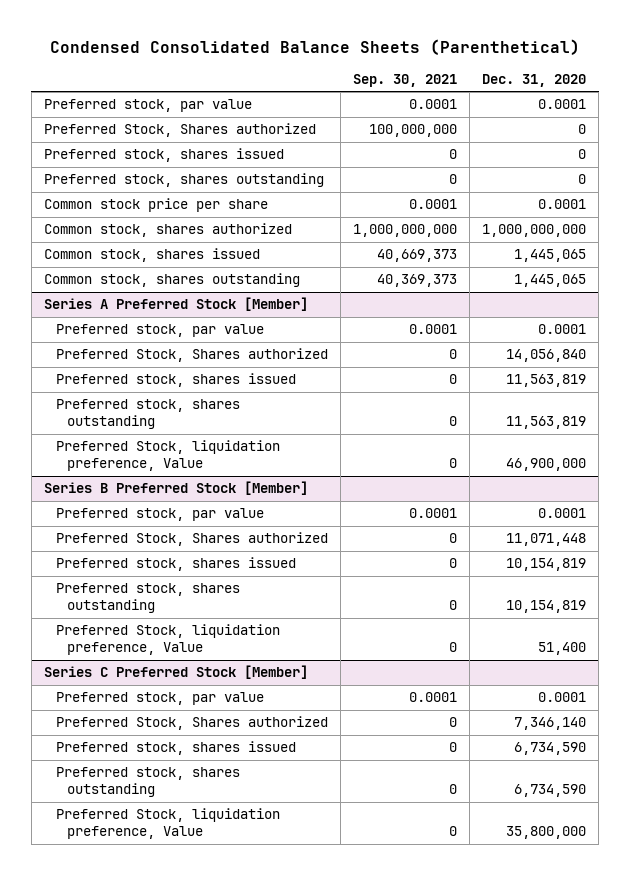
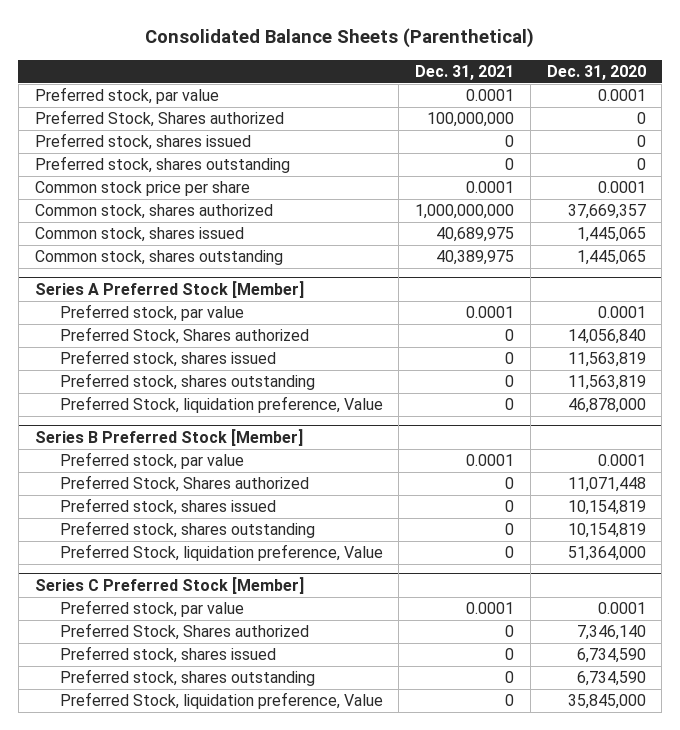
[50,38,581,55] Condensed Consolidated Balance Sheets (Parenthetical) -> [145,28,535,49] Consolidated Balance Sheets (Parenthetical)
[352,73,457,87] Sep. 30, 2021 -> none
none -> [415,64,515,80] Dec. 31, 2021
[482,224,587,238] 1,000,000,000 -> [567,204,646,220] 37,669,357
[506,458,587,472] 46,900,000 -> [567,398,646,414] 46,878,000
[538,642,587,656] 51,400 -> [567,546,646,562] 51,364,000
[506,826,587,840] 35,800,000 -> [567,694,646,710] 35,845,000

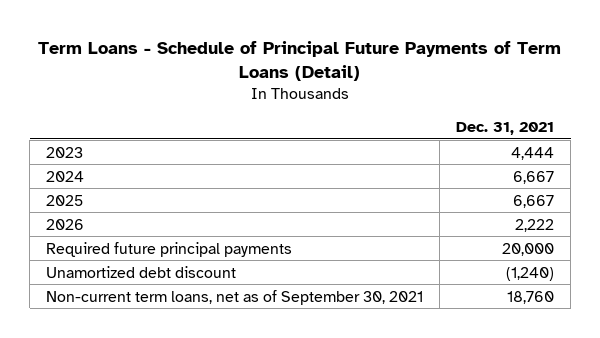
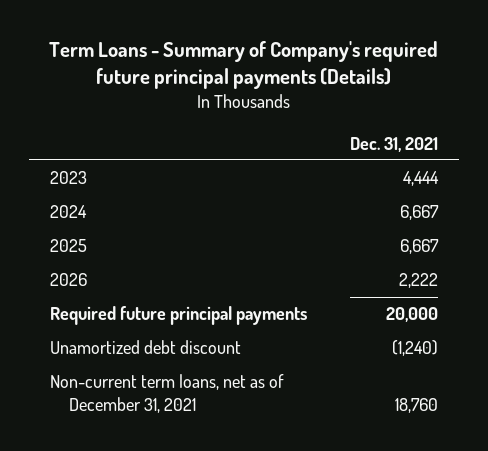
[38,40,562,81] Term Loans - Schedule of Principal Future Payments of Term Loans (Detail) -> [49,40,439,90] Term Loans - Summary of Company's required future principal payments (Details)
[46,289,424,305] Non-current term loans, net as of September 30, 2021 -> [50,374,285,414] Non-current term loans, net as of December 31, 2021

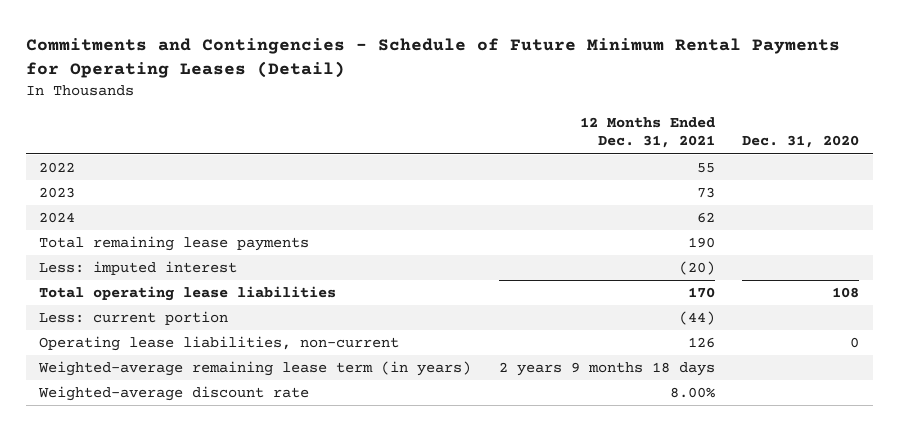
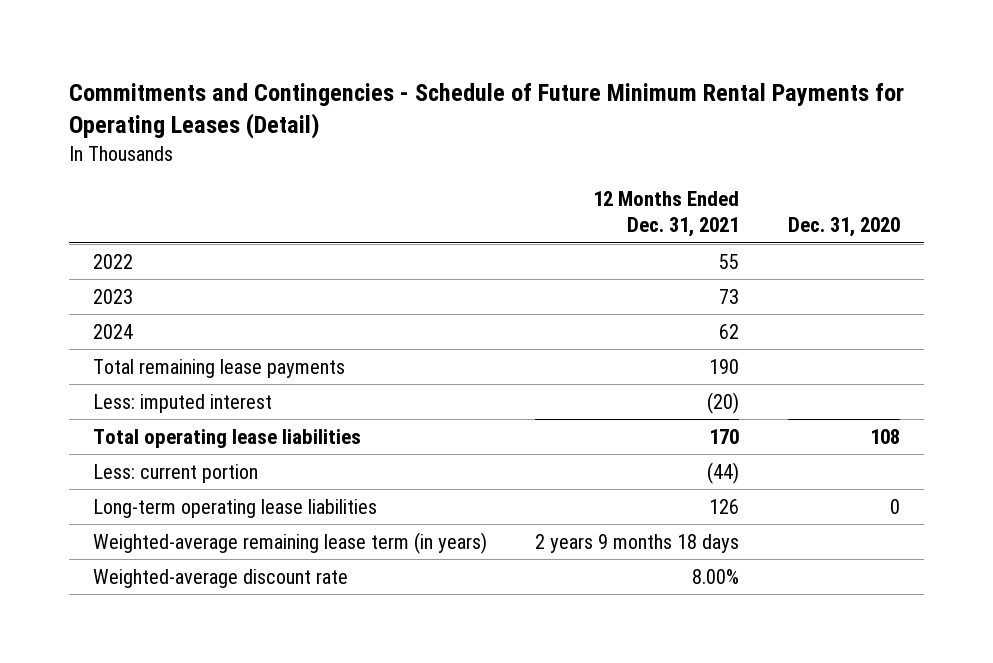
[39,336,400,352] Operating lease liabilities, non-current -> [92,498,377,518] Long-term operating lease liabilities

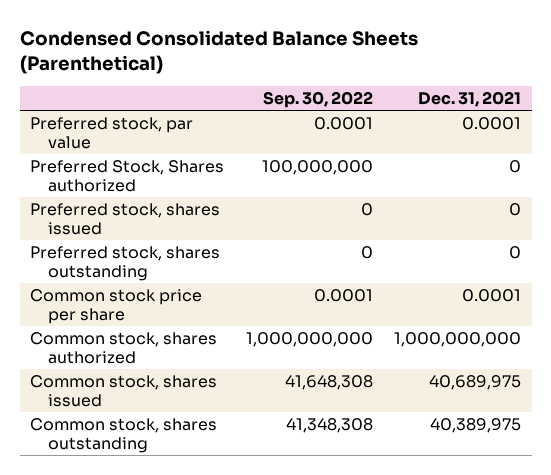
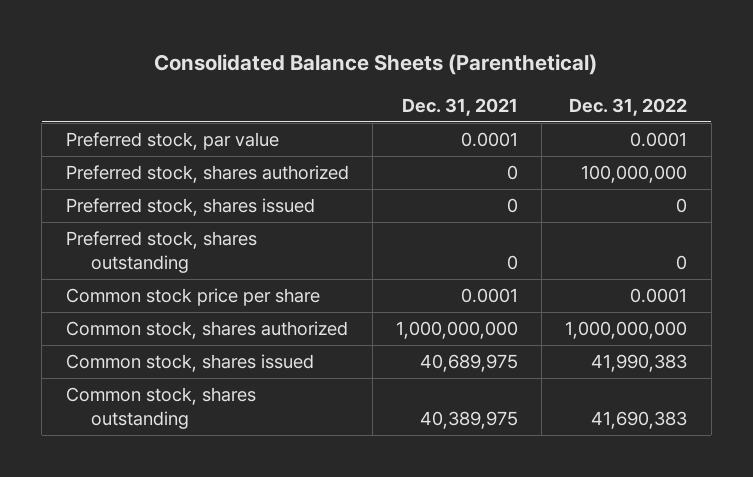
[19,29,418,74] Condensed Consolidated Balance Sheets (Parenthetical) -> [154,54,598,76] Consolidated Balance Sheets (Parenthetical)
[262,90,373,108] Sep. 30, 2022 -> none
none -> [569,97,688,116] Dec. 31, 2022
[30,160,225,192] Preferred Stock, Shares authorized -> [65,165,349,184] Preferred stock, shares authorized

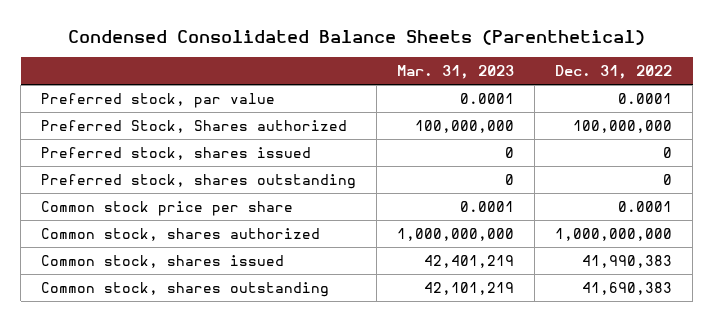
[154,54,598,76] Consolidated Balance Sheets (Parenthetical) -> [67,29,645,45] Condensed Consolidated Balance Sheets (Parenthetical)
[401,97,518,116] Dec. 31, 2021 -> none
none -> [397,65,515,80] Mar. 31, 2023
[65,165,349,184] Preferred stock, shares authorized -> [41,119,348,133] Preferred Stock, Shares authorized

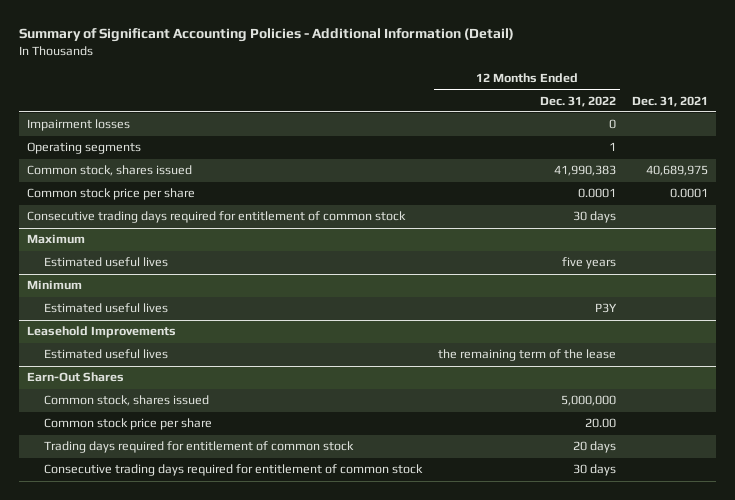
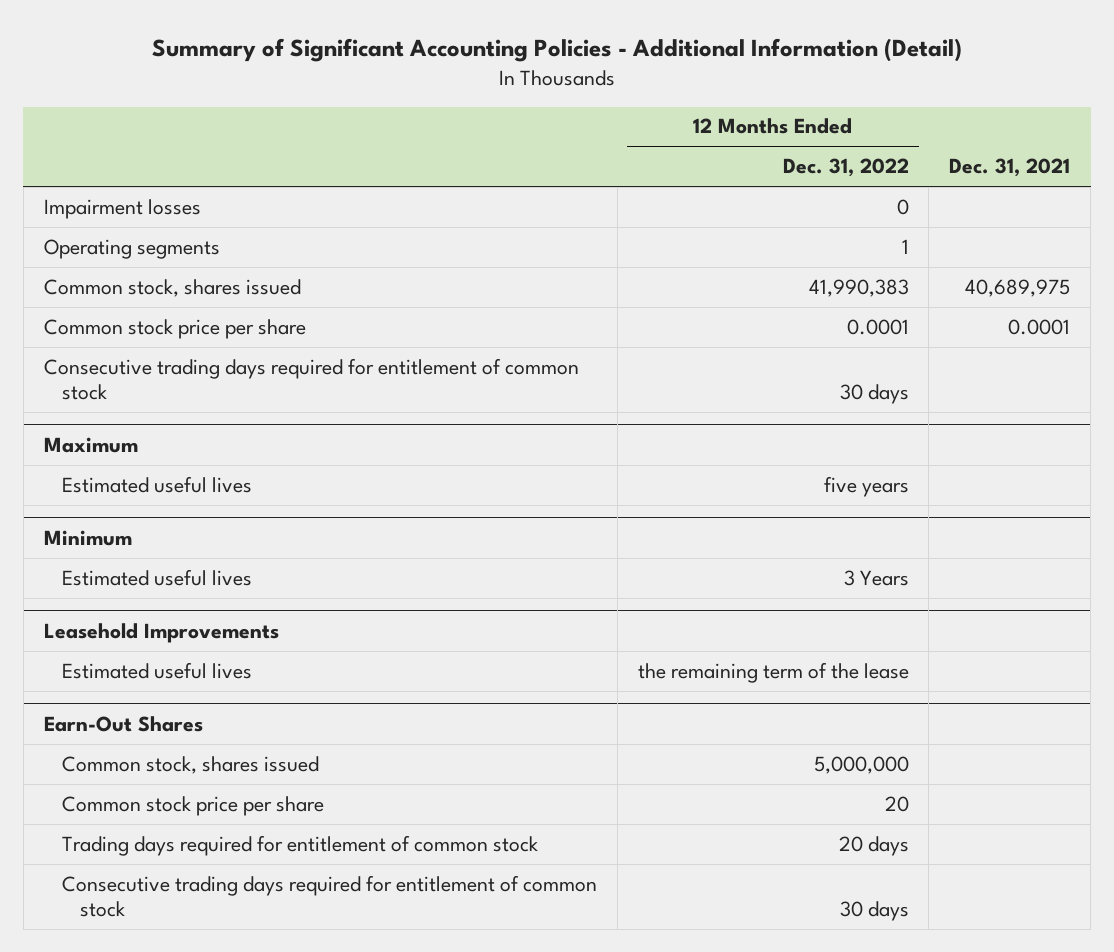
[594,303,617,314] P3Y -> [843,569,909,586] 3 Years
[584,418,616,429] 20.00 -> [884,795,909,812] 20

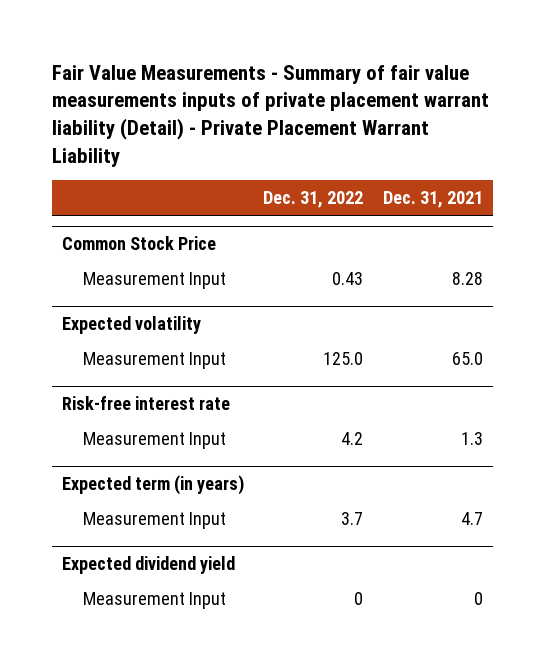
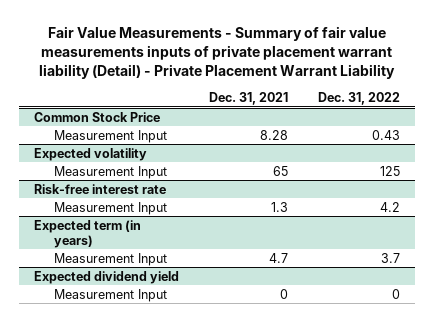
[323,351,364,365] 125.0 -> [380,165,401,176] 125
[451,351,483,365] 65.0 -> [272,165,288,176] 65

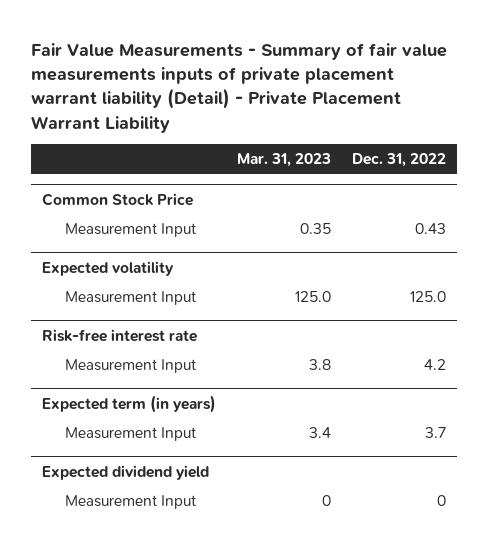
[208,92,288,106] Dec. 31, 2021 -> none
none -> [237,153,332,168] Mar. 31, 2023
[380,165,401,176] 125 -> [410,291,447,303] 125.0

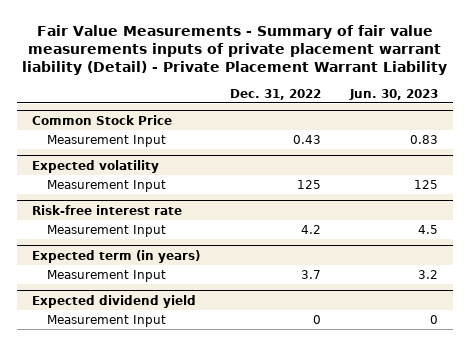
[237,153,332,168] Mar. 31, 2023 -> none
none -> [348,88,438,100] Jun. 30, 2023
[410,291,447,303] 125.0 -> [296,179,321,189] 125

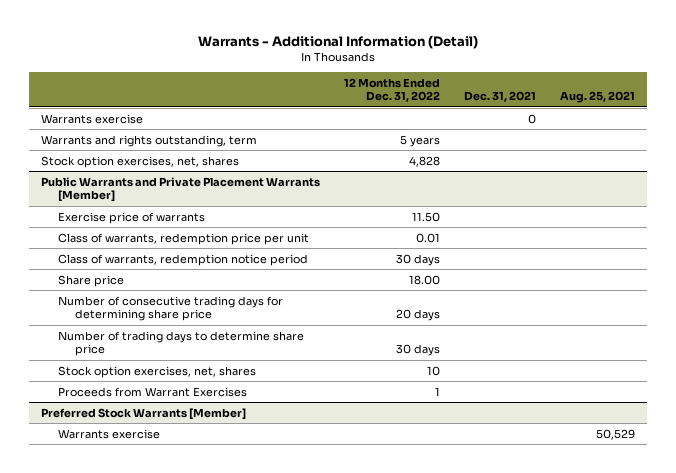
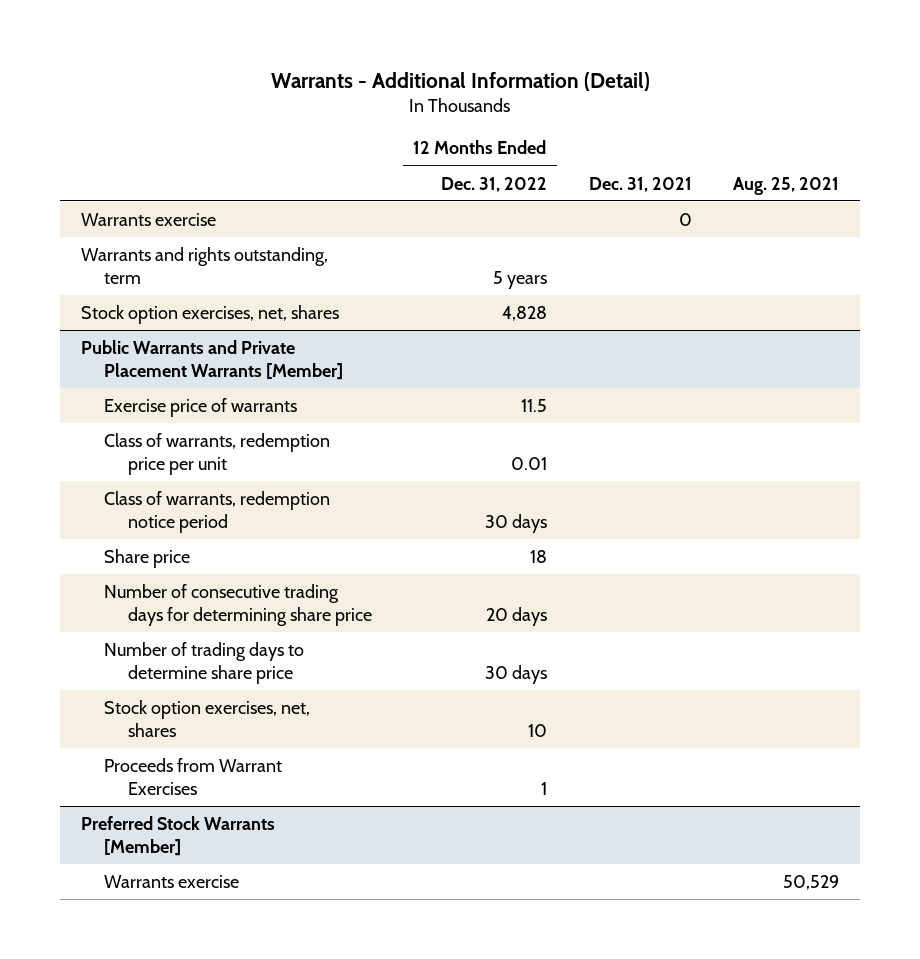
[411,211,440,222] 11.50 -> [520,398,547,412] 11.5
[408,274,440,285] 18.00 -> [529,549,547,563] 18

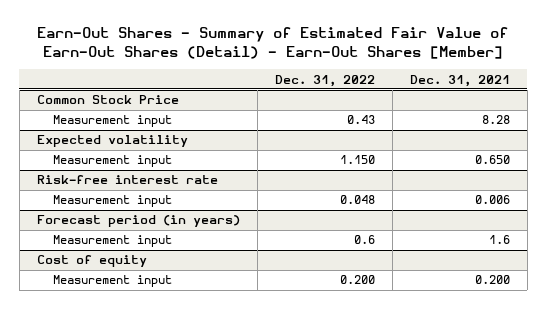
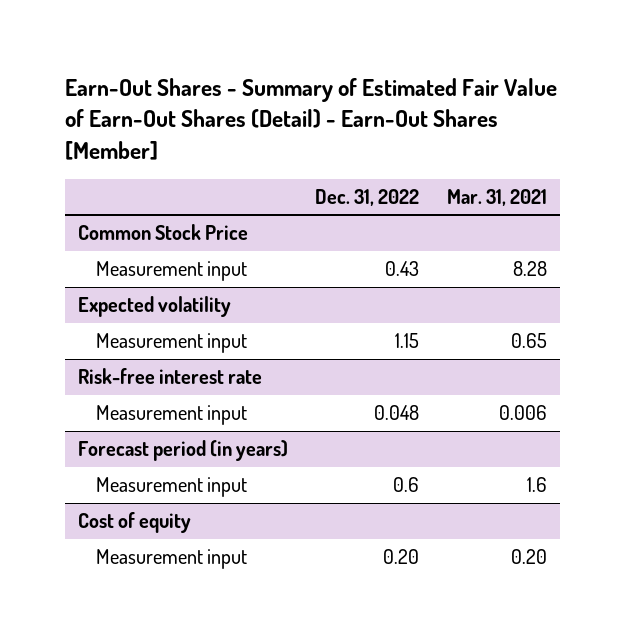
[409,74,510,87] Dec. 31, 2021 -> none
none -> [446,188,547,206] Mar. 31, 2021
[339,155,375,165] 1.150 -> [395,333,420,349] 1.15
[339,275,375,285] 0.200 -> [383,549,420,565] 0.20

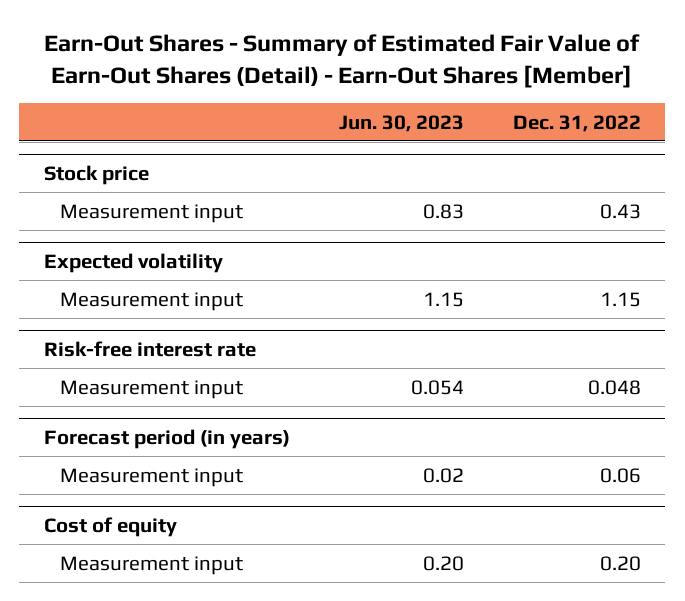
[446,188,547,206] Mar. 31, 2021 -> none
none -> [338,114,464,132] Jun. 30, 2023
[78,224,249,241] Common Stock Price -> [43,165,149,186] Stock price
[393,477,420,493] 0.6 -> [599,467,641,483] 0.06

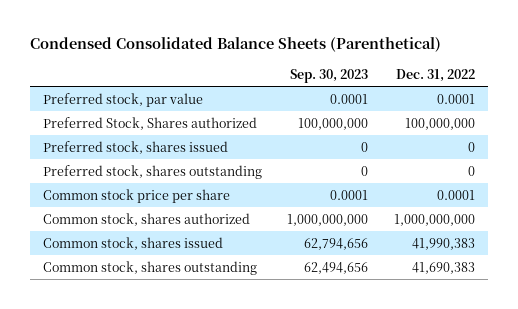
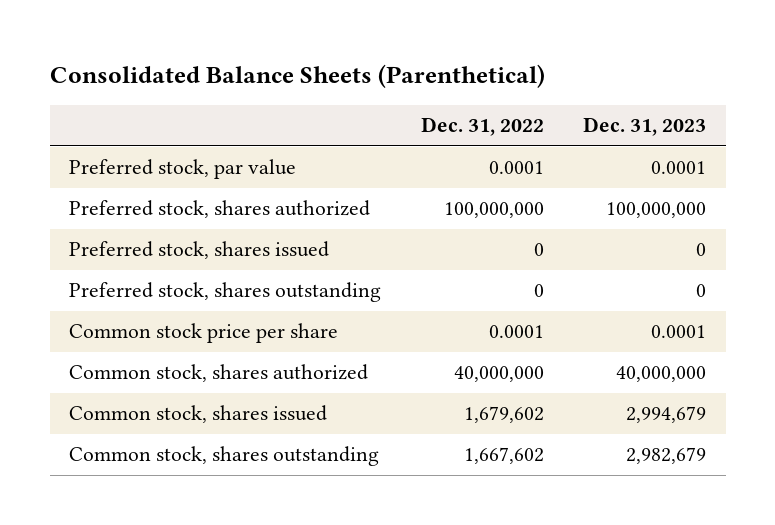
[29,37,441,53] Condensed Consolidated Balance Sheets (Parenthetical) -> [49,64,545,89] Consolidated Balance Sheets (Parenthetical)
[290,68,369,83] Sep. 30, 2023 -> none
none -> [583,117,707,137] Dec. 31, 2023
[42,116,257,130] Preferred Stock, Shares authorized -> [69,200,371,219] Preferred stock, shares authorized
[394,213,476,226] 1,000,000,000 -> [453,366,544,383] 40,000,000
[412,237,476,250] 41,990,383 -> [463,406,544,424] 1,679,602
[412,261,476,274] 41,690,383 -> [463,447,544,465] 1,667,602

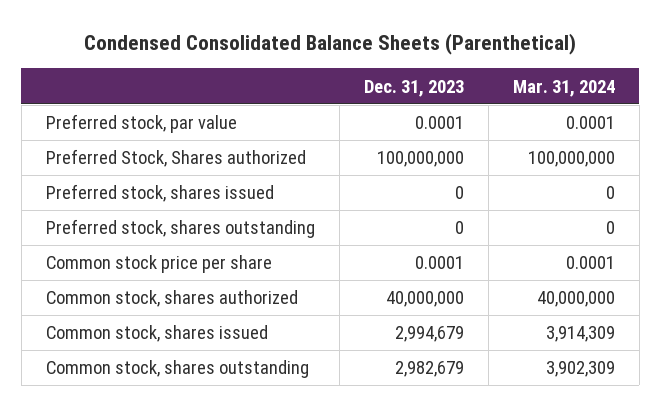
[49,64,545,89] Consolidated Balance Sheets (Parenthetical) -> [84,32,577,55] Condensed Consolidated Balance Sheets (Parenthetical)
[420,117,544,137] Dec. 31, 2022 -> none
none -> [512,79,615,97] Mar. 31, 2024
[69,200,371,219] Preferred stock, shares authorized -> [45,149,306,168] Preferred Stock, Shares authorized

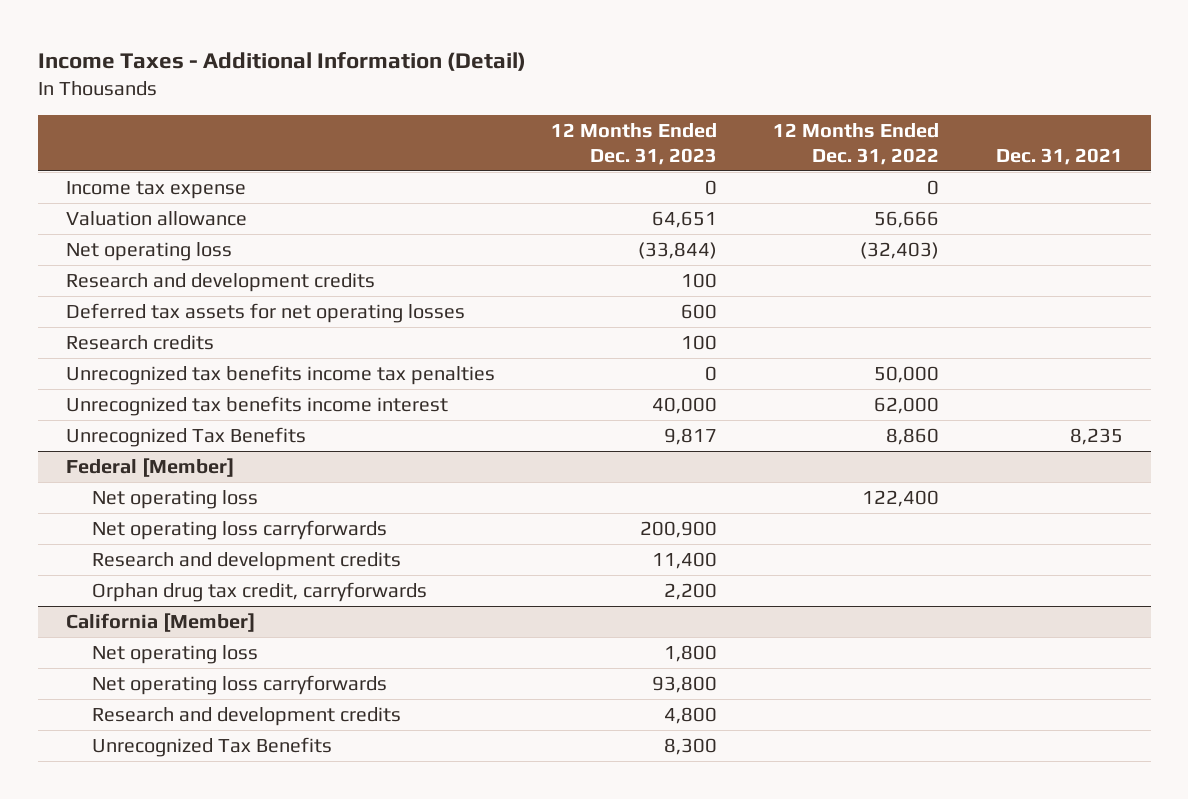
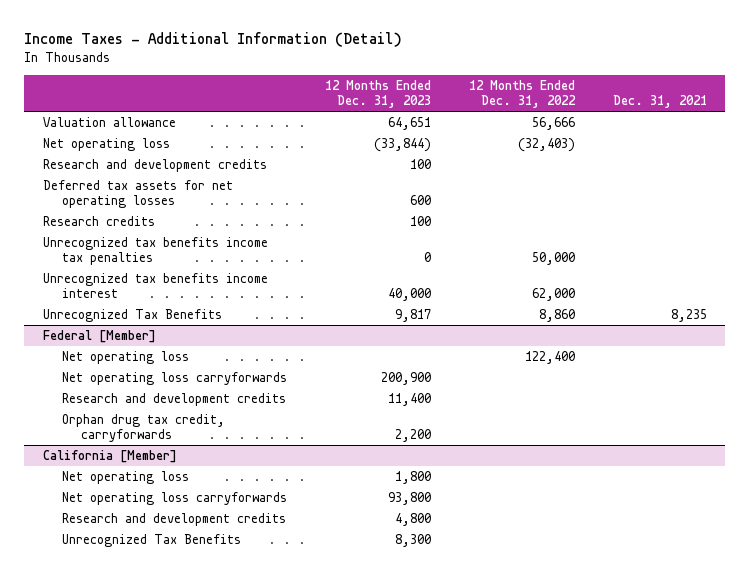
[65,180,246,199] Income tax expense -> none

